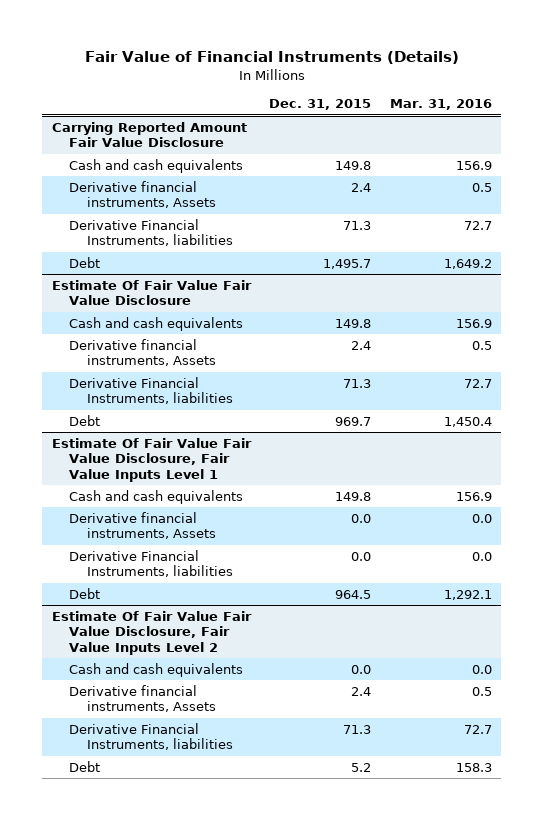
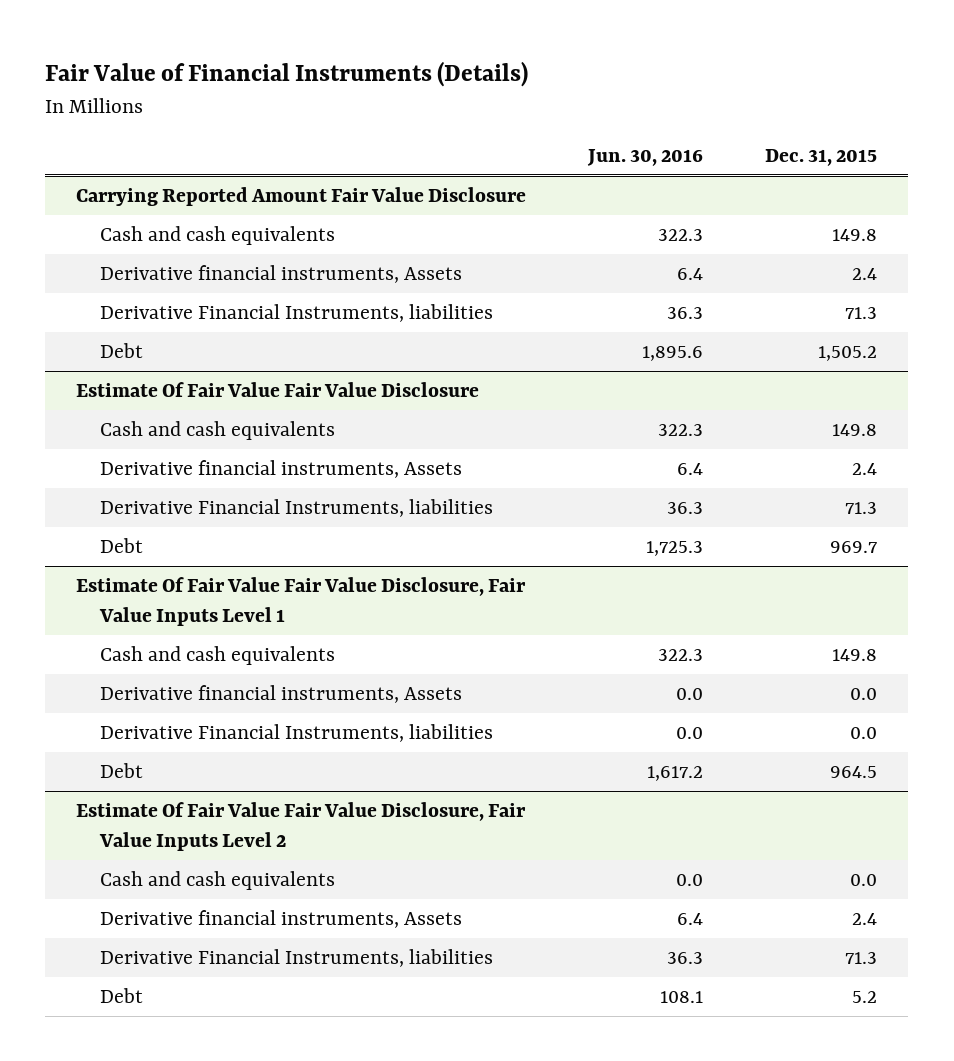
[389,99,492,111] Mar. 31, 2016 -> none
none -> [587,148,704,166] Jun. 30, 2016
[323,258,372,269] 1,495.7 -> [818,345,878,361] 1,505.2

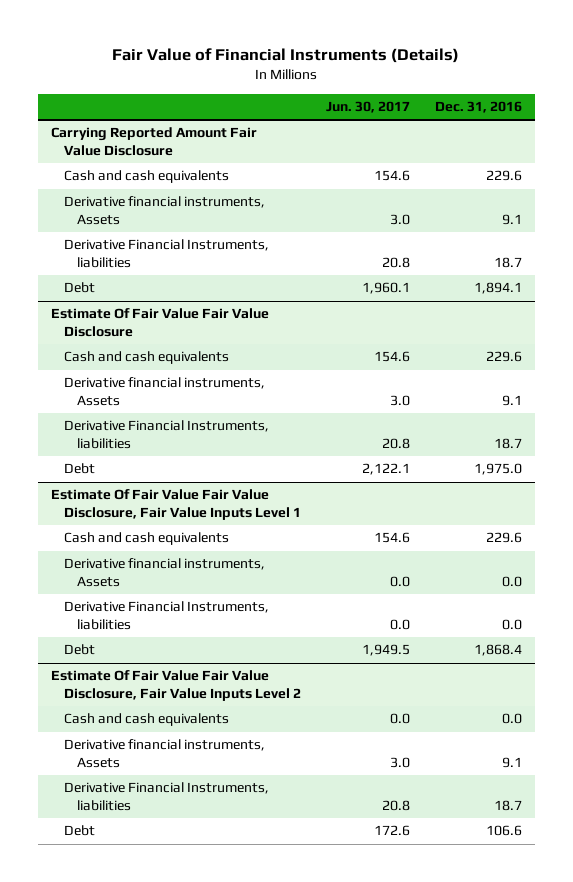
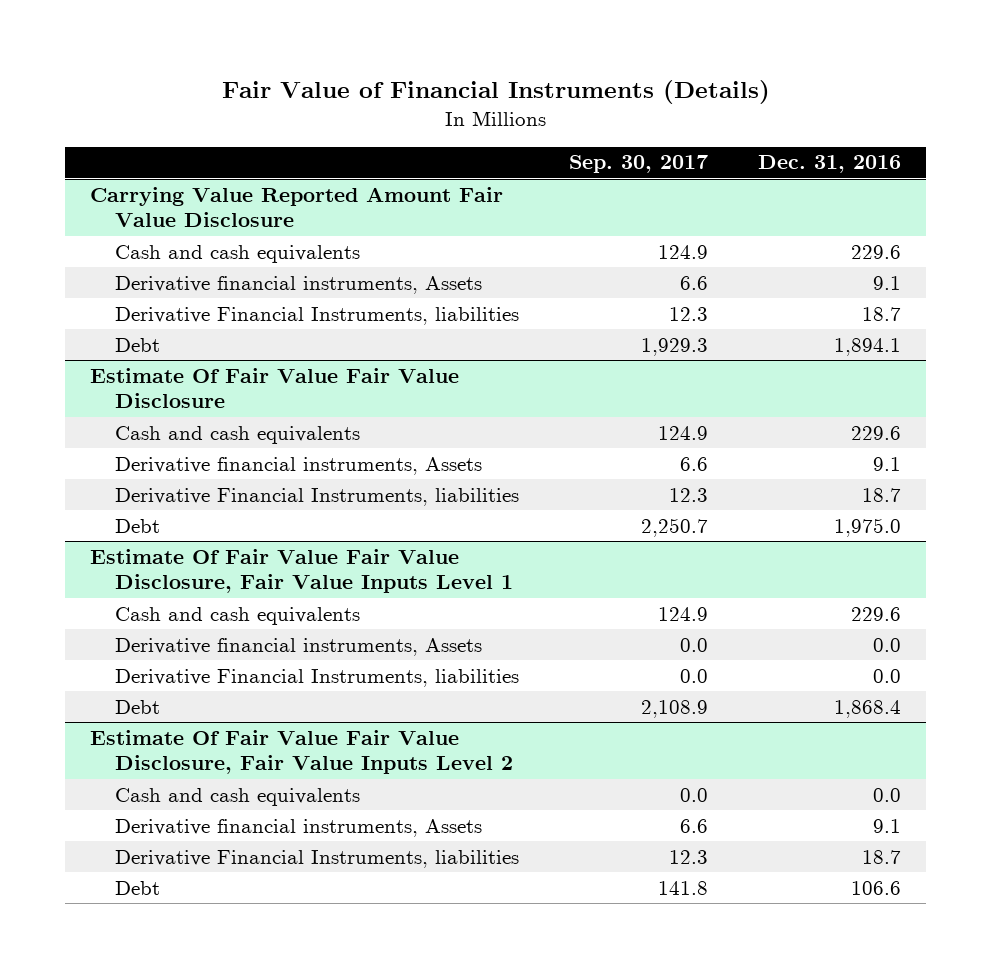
[326,100,411,113] Jun. 30, 2017 -> none
none -> [569,155,709,174] Sep. 30, 2017
[50,127,257,156] Carrying Reported Amount Fair Value Disclosure -> [90,186,504,228] Carrying Value Reported Amount Fair Value Disclosure

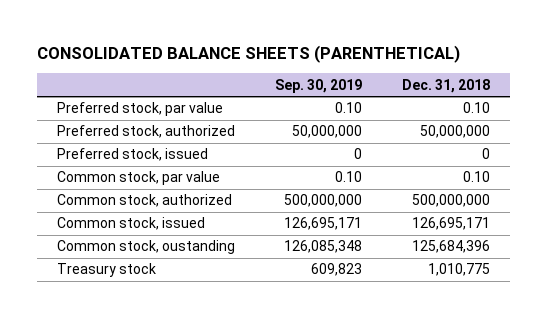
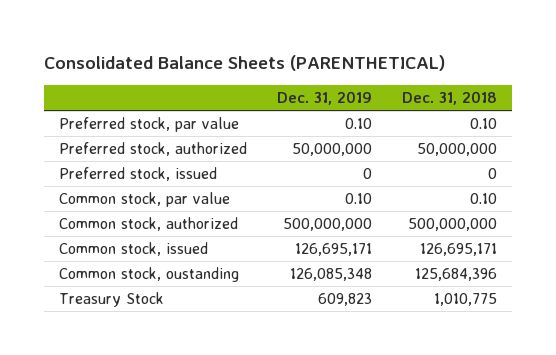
[36,44,460,63] CONSOLIDATED BALANCE SHEETS (PARENTHETICAL) -> [43,54,445,71] Consolidated Balance Sheets (PARENTHETICAL)
[275,78,363,93] Sep. 30, 2019 -> none
none -> [276,91,372,106] Dec. 31, 2019
[56,263,156,278] Treasury stock -> [58,292,164,308] Treasury Stock

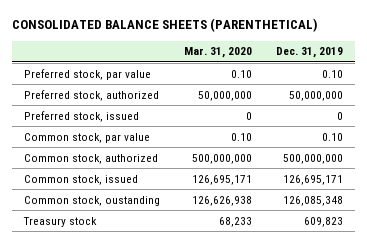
[43,54,445,71] Consolidated Balance Sheets (PARENTHETICAL) -> [11,18,317,33] CONSOLIDATED BALANCE SHEETS (PARENTHETICAL)
[402,91,498,106] Dec. 31, 2018 -> none
none -> [183,47,252,59] Mar. 31, 2020
[58,292,164,308] Treasury Stock -> [22,216,97,227] Treasury stock

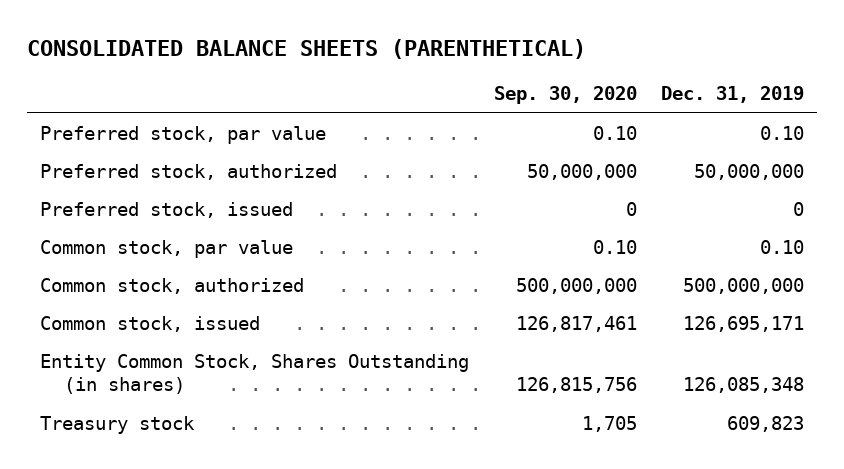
[183,47,252,59] Mar. 31, 2020 -> none
none -> [493,86,637,105] Sep. 30, 2020
[23,195,160,206] Common stock, oustanding -> [39,353,469,395] Entity Common Stock, Shares Outstanding (in shares)

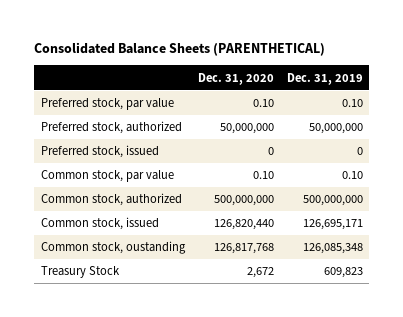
[27,39,587,60] CONSOLIDATED BALANCE SHEETS (PARENTHETICAL) -> [34,42,326,57] Consolidated Balance Sheets (PARENTHETICAL)
[493,86,637,105] Sep. 30, 2020 -> none
none -> [197,72,274,85] Dec. 31, 2020
[39,353,469,395] Entity Common Stock, Shares Outstanding (in shares) -> [40,241,186,255] Common stock, oustanding
[39,415,195,434] Treasury stock -> [40,266,120,279] Treasury Stock

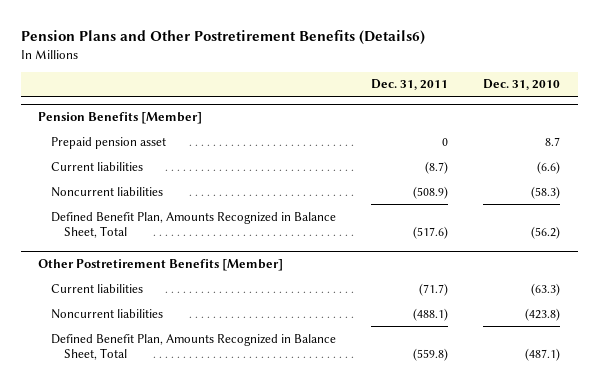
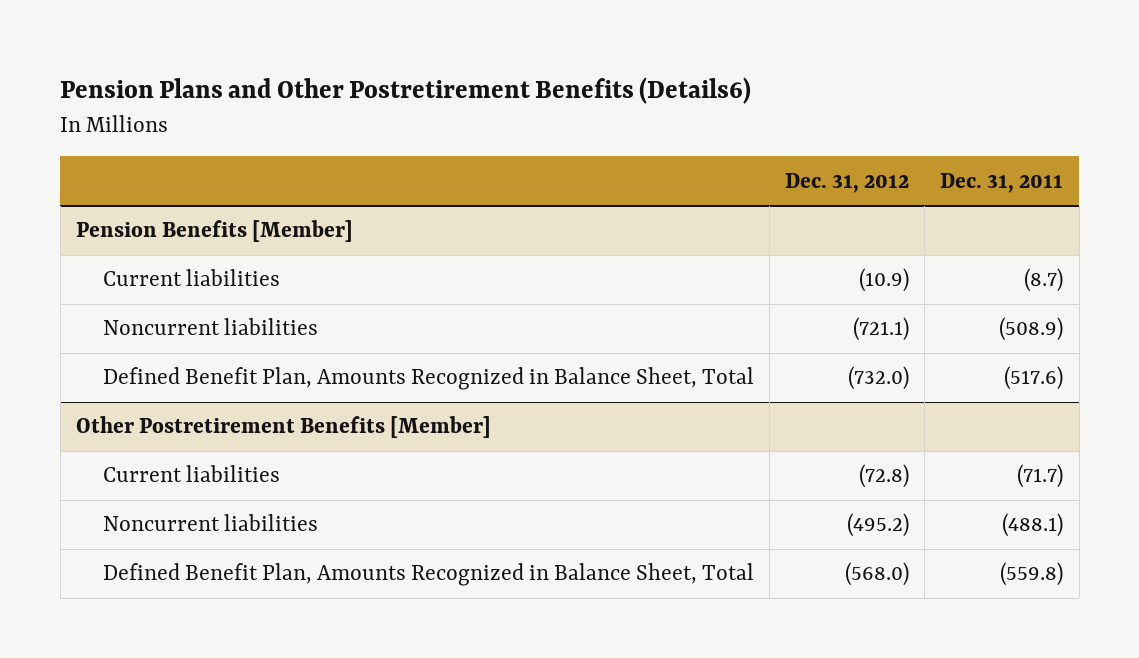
[483,79,561,91] Dec. 31, 2010 -> none
none -> [785,172,910,193] Dec. 31, 2012
[51,136,167,149] Prepaid pension asset -> none

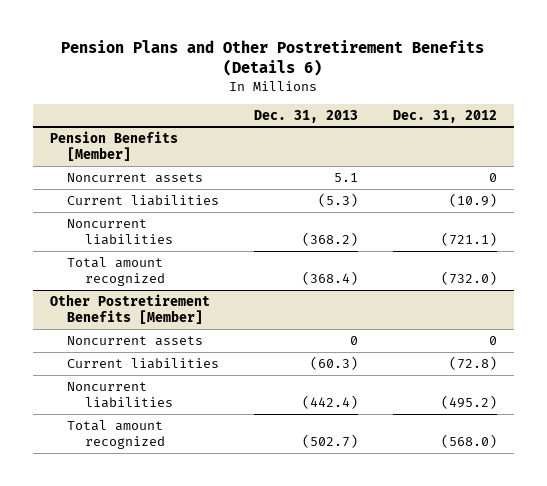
[60,77,752,105] Pension Plans and Other Postretirement Benefits (Details6) -> [61,39,485,77] Pension Plans and Other Postretirement Benefits (Details 6)
[940,172,1064,193] Dec. 31, 2011 -> none
none -> [254,109,359,123] Dec. 31, 2013
none -> [67,172,204,183] Noncurrent assets
[103,367,755,391] Defined Benefit Plan, Amounts Recognized in Balance Sheet, Total -> [67,256,165,287] Total amount recognized
none -> [67,335,204,346] Noncurrent assets
[103,563,755,587] Defined Benefit Plan, Amounts Recognized in Balance Sheet, Total -> [67,419,165,450] Total amount recognized

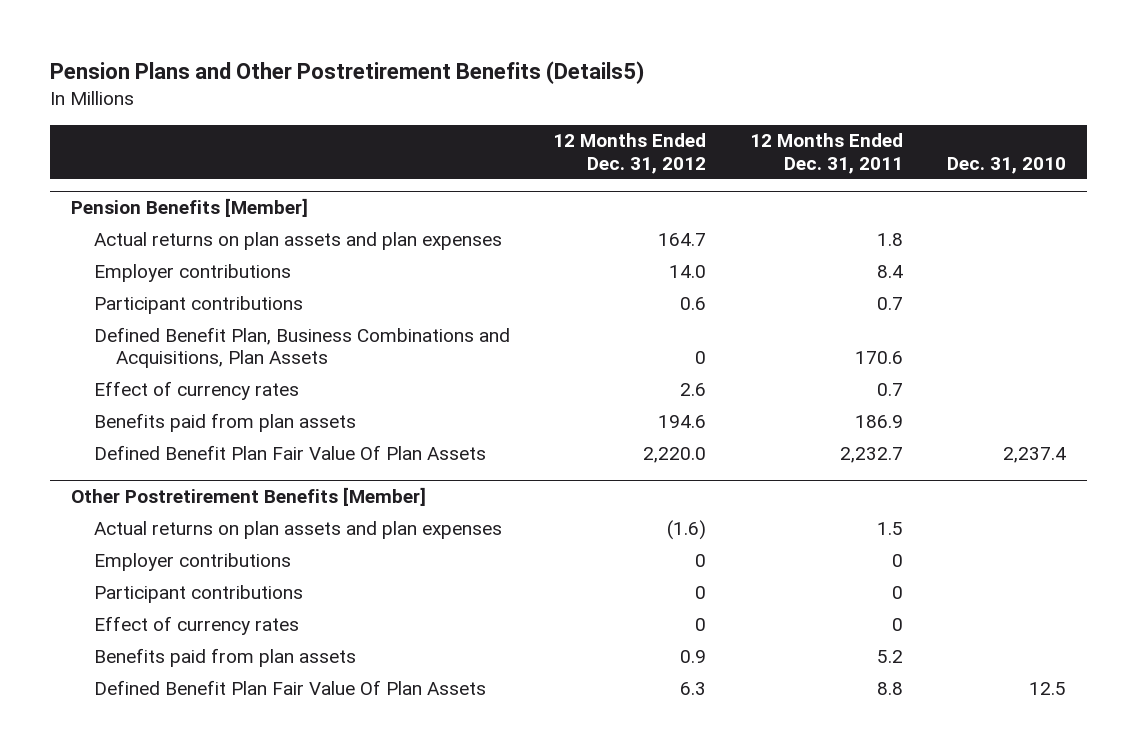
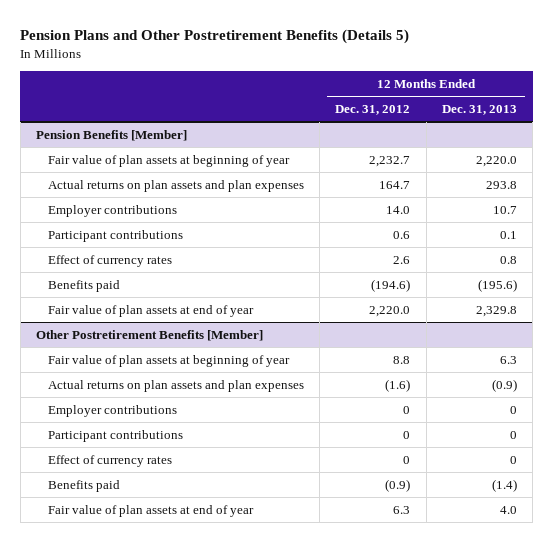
[49,61,644,85] Pension Plans and Other Postretirement Benefits (Details5) -> [20,29,410,45] Pension Plans and Other Postretirement Benefits (Details 5)
[749,133,903,174] 12 Months Ended Dec. 31, 2011 -> none
[946,156,1066,174] Dec. 31, 2010 -> none
none -> [441,105,517,116] Dec. 31, 2013
none -> [47,154,290,167] Fair value of plan assets at beginning of year
[93,326,510,369] Defined Benefit Plan, Business Combinations and Acquisitions, Plan Assets -> none
[93,412,356,432] Benefits paid from plan assets -> [47,279,120,292] Benefits paid
[658,414,707,428] 194.6 -> [371,278,411,292] (194.6)
[93,444,486,460] Defined Benefit Plan Fair Value Of Plan Assets -> [47,304,254,317] Fair value of plan assets at end of year
none -> [47,354,290,367] Fair value of plan assets at beginning of year
[93,647,356,667] Benefits paid from plan assets -> [47,479,120,492] Benefits paid
[680,649,707,663] 0.9 -> [385,478,411,492] (0.9)
[93,679,486,695] Defined Benefit Plan Fair Value Of Plan Assets -> [47,504,254,517] Fair value of plan assets at end of year

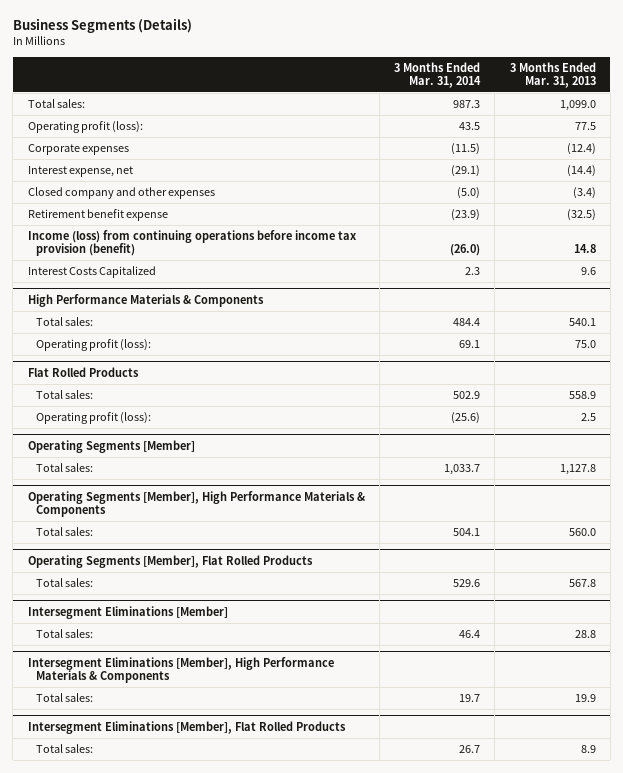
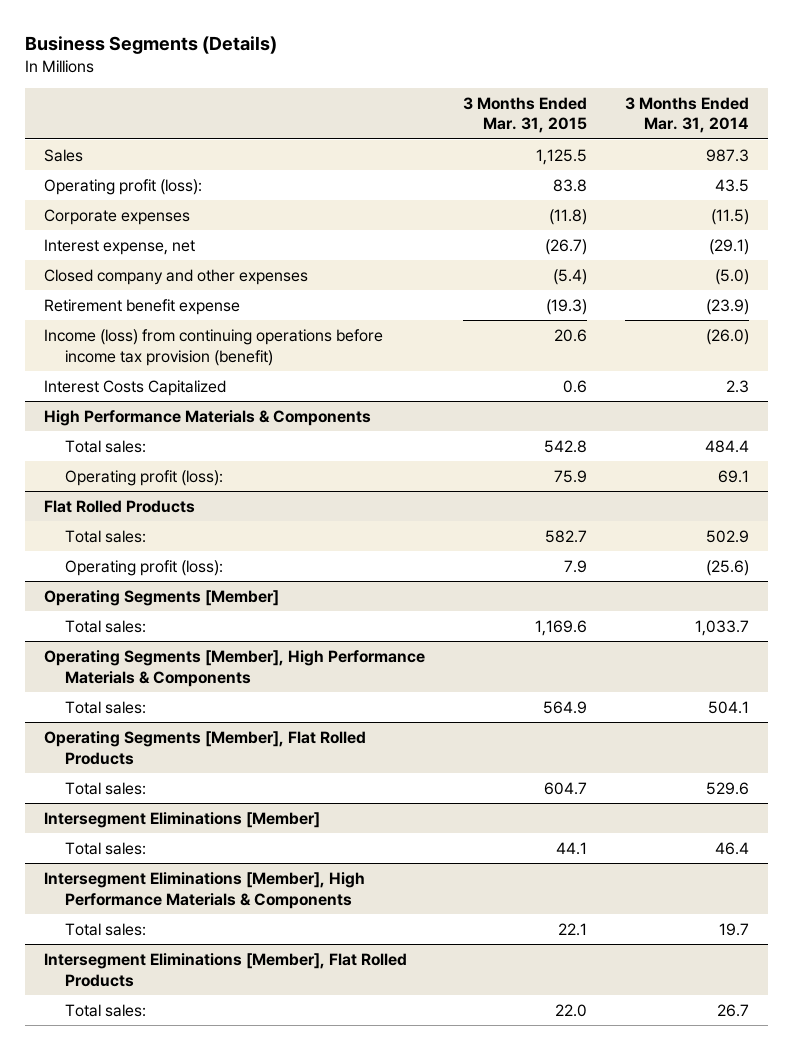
[509,61,596,89] 3 Months Ended Mar. 31, 2013 -> none
none -> [462,96,587,134] 3 Months Ended Mar. 31, 2015
[27,99,85,109] Total sales: -> [43,148,83,162] Sales

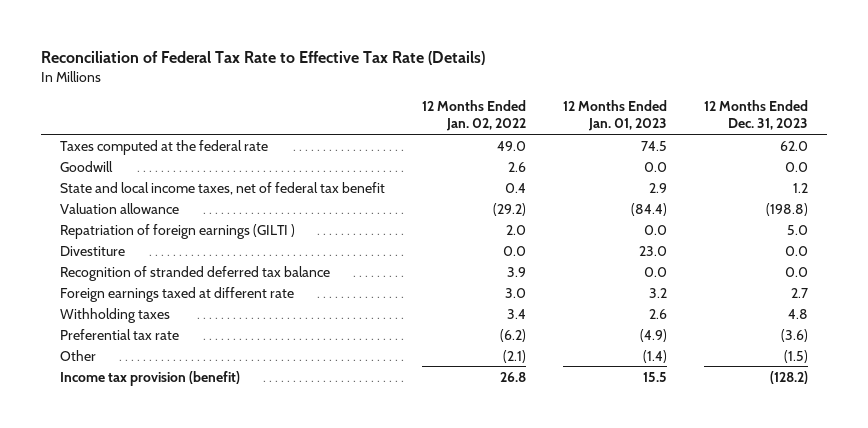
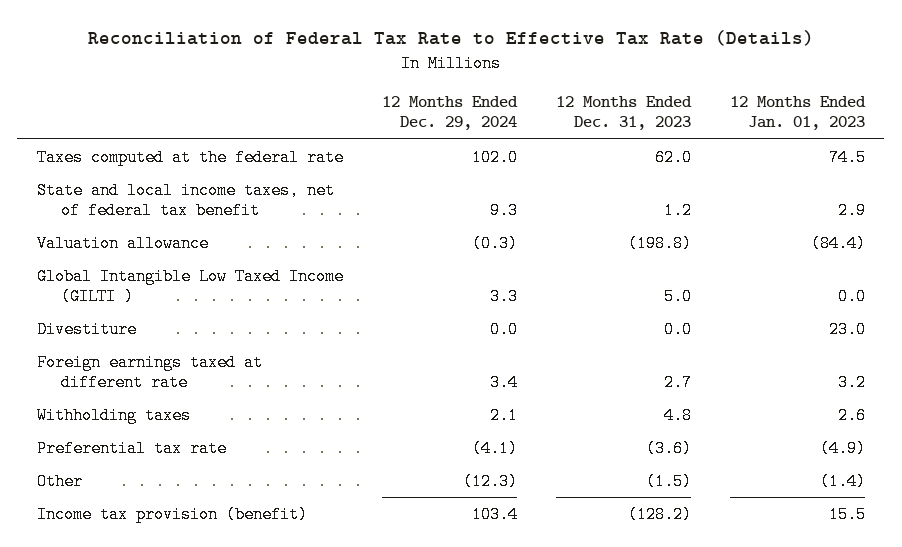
[422,99,527,132] 12 Months Ended Jan. 02, 2022 -> none
none -> [381,96,518,131] 12 Months Ended Dec. 29, 2024
[60,160,114,172] Goodwill -> none
[60,223,296,239] Repatriation of foreign earnings (GILTI ) -> [36,267,344,305] Global Intangible Low Taxed Income (GILTI )
[60,265,331,281] Recognition of stranded deferred tax balance -> none

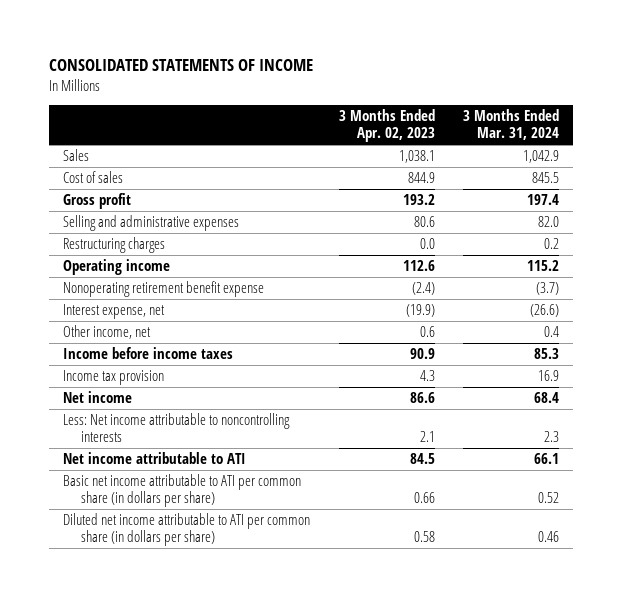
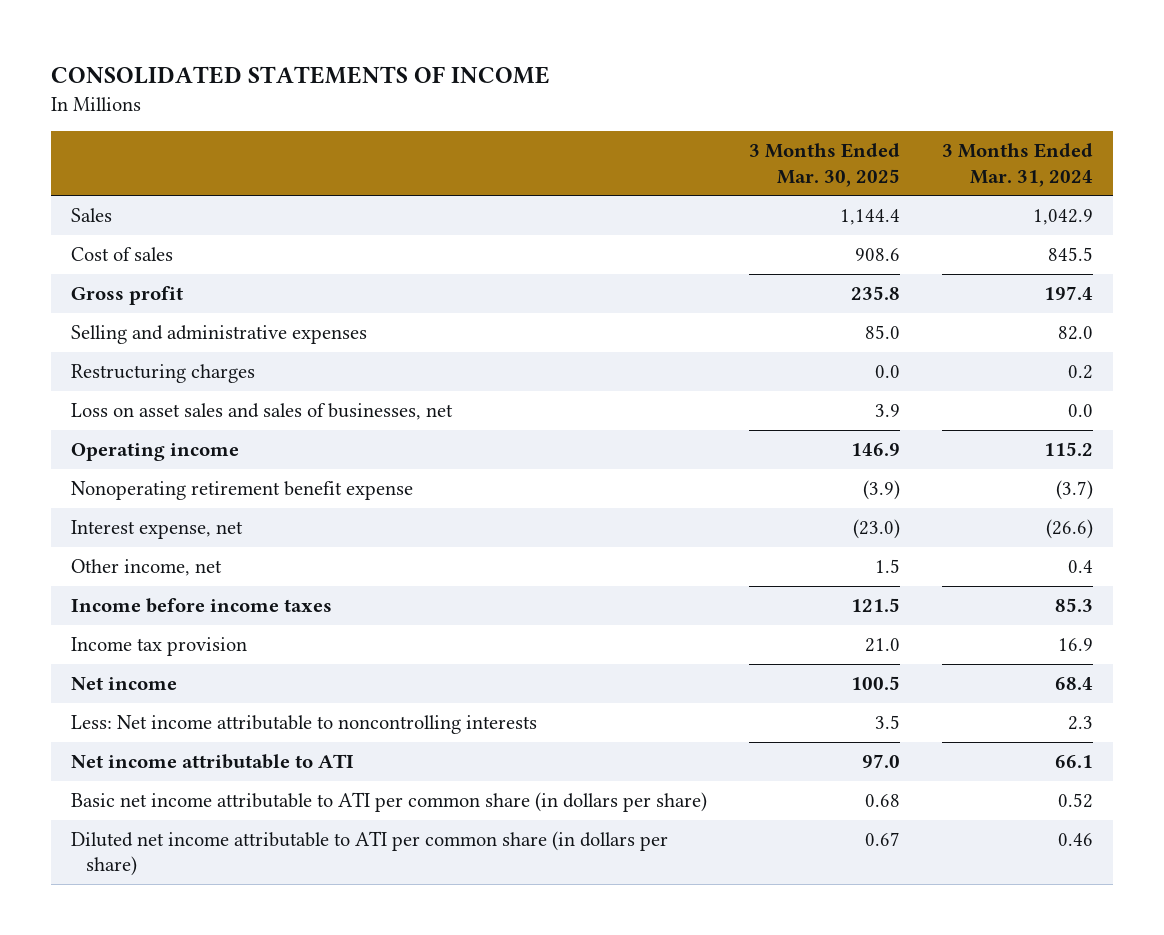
[338,108,435,143] 3 Months Ended Apr. 02, 2023 -> none
none -> [748,143,900,187] 3 Months Ended Mar. 30, 2025
none -> [71,403,454,421] Loss on asset sales and sales of businesses, net

